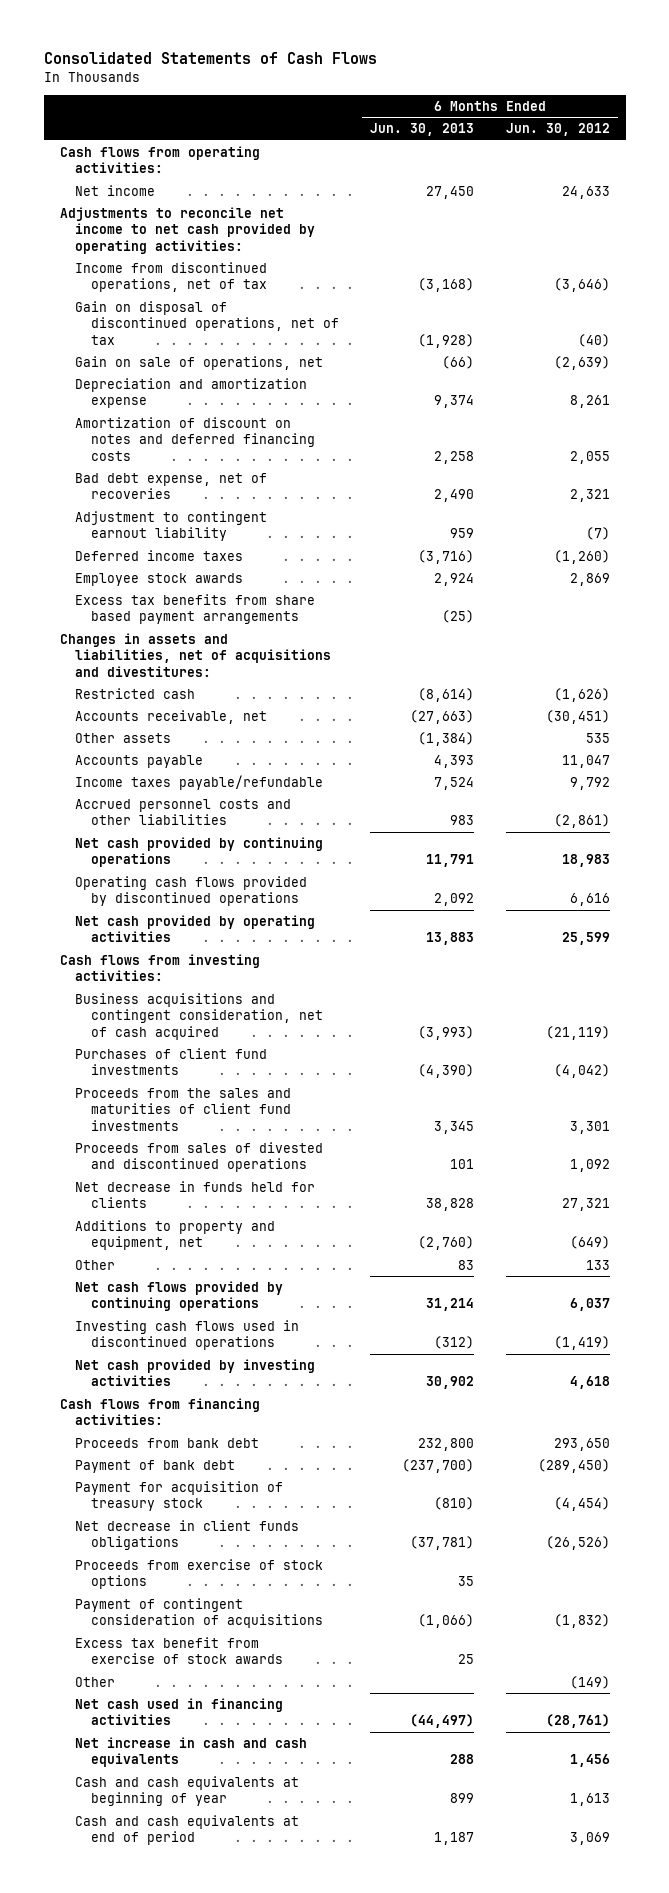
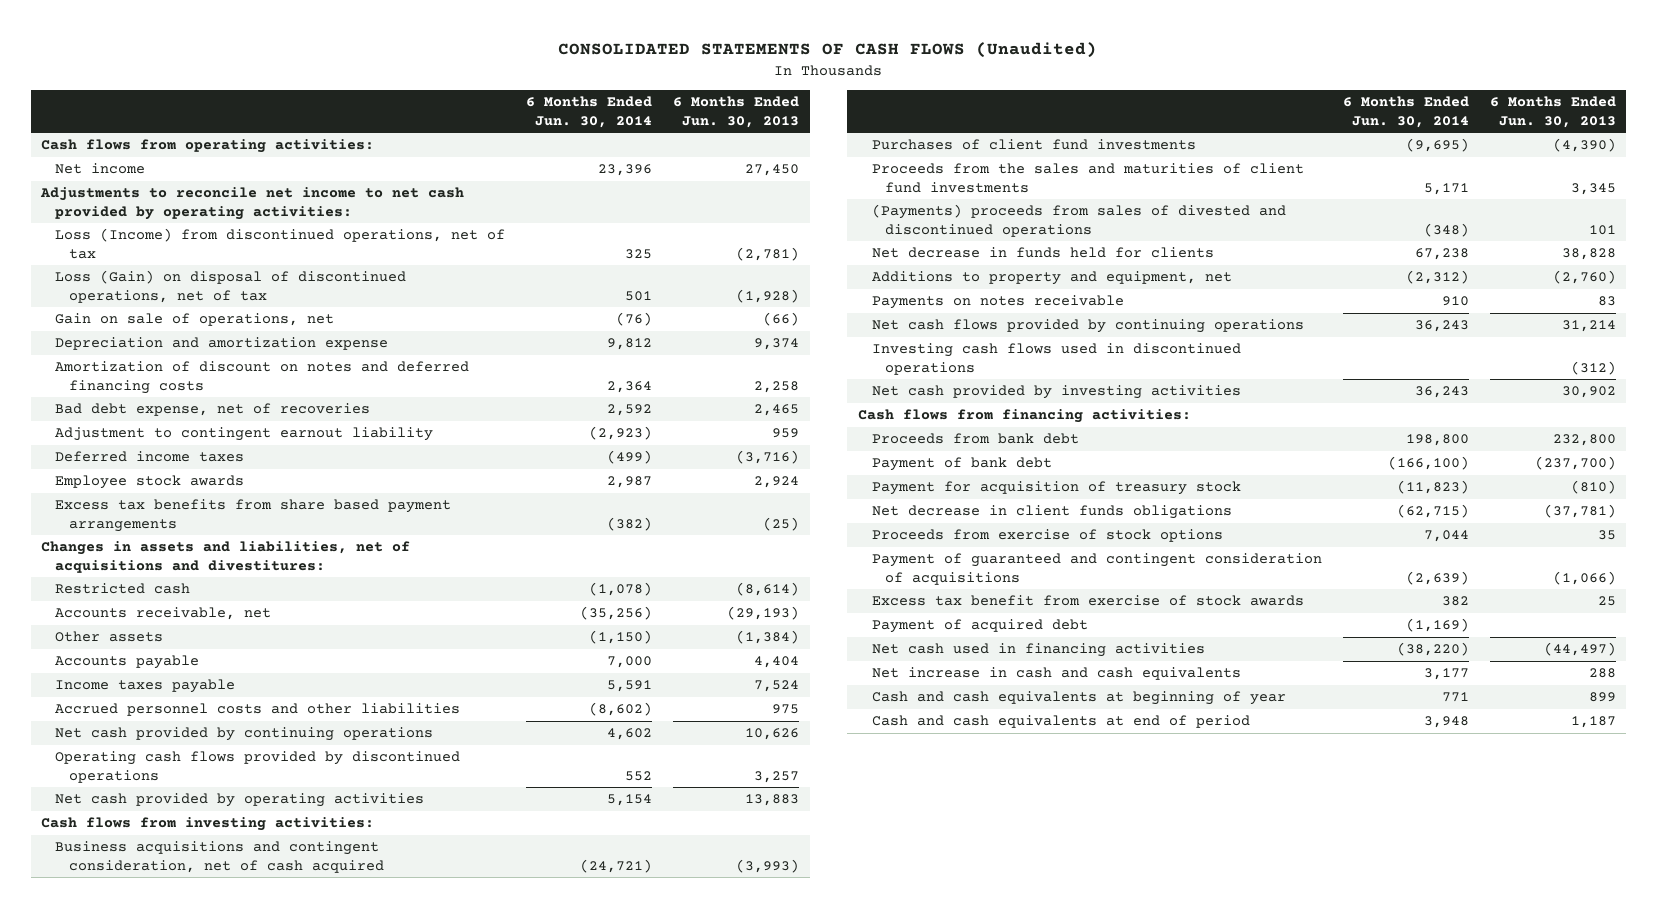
[43,52,377,65] Consolidated Statements of Cash Flows -> [558,42,1098,59] CONSOLIDATED STATEMENTS OF CASH FLOWS (Unaudited)
[505,123,610,137] Jun. 30, 2012 -> none
none -> [526,96,653,128] 6 Months Ended Jun. 30, 2014
[75,262,268,293] Income from discontinued operations, net of tax -> [54,228,505,259] Loss (Income) from discontinued operations, net of tax
[418,278,475,293] (3,168) -> [736,246,800,261] (2,781)
[75,301,339,345] Gain on disposal of discontinued operations, net of tax -> [54,270,406,303] Loss (Gain) on disposal of discontinued operations, net of tax
[434,489,475,503] 2,490 -> [754,404,800,417] 2,465
[410,710,475,725] (27,663) -> [727,606,800,621] (29,193)
[434,755,475,769] 4,393 -> [754,656,800,669] 4,404
[75,775,324,791] Income taxes payable/refundable -> [54,679,235,694] Income taxes payable
[450,815,475,826] 983 -> [772,704,800,715] 975
[426,854,475,868] 11,791 -> [745,728,800,741] 10,626
[434,893,475,907] 2,092 -> [754,770,800,783] 3,257
[75,1142,324,1173] Proceeds from sales of divested and discontinued operations -> [871,204,1286,237] (Payments) proceeds from sales of divested and discontinued operations
[75,1260,116,1271] Other -> [871,295,1124,310] Payments on notes receivable
[75,1598,323,1629] Payment of contingent consideration of acquisitions -> [871,553,1322,585] Payment of guaranteed and contingent consideration of acquisitions
[75,1677,116,1688] Other -> [871,619,1088,634] Payment of acquired debt

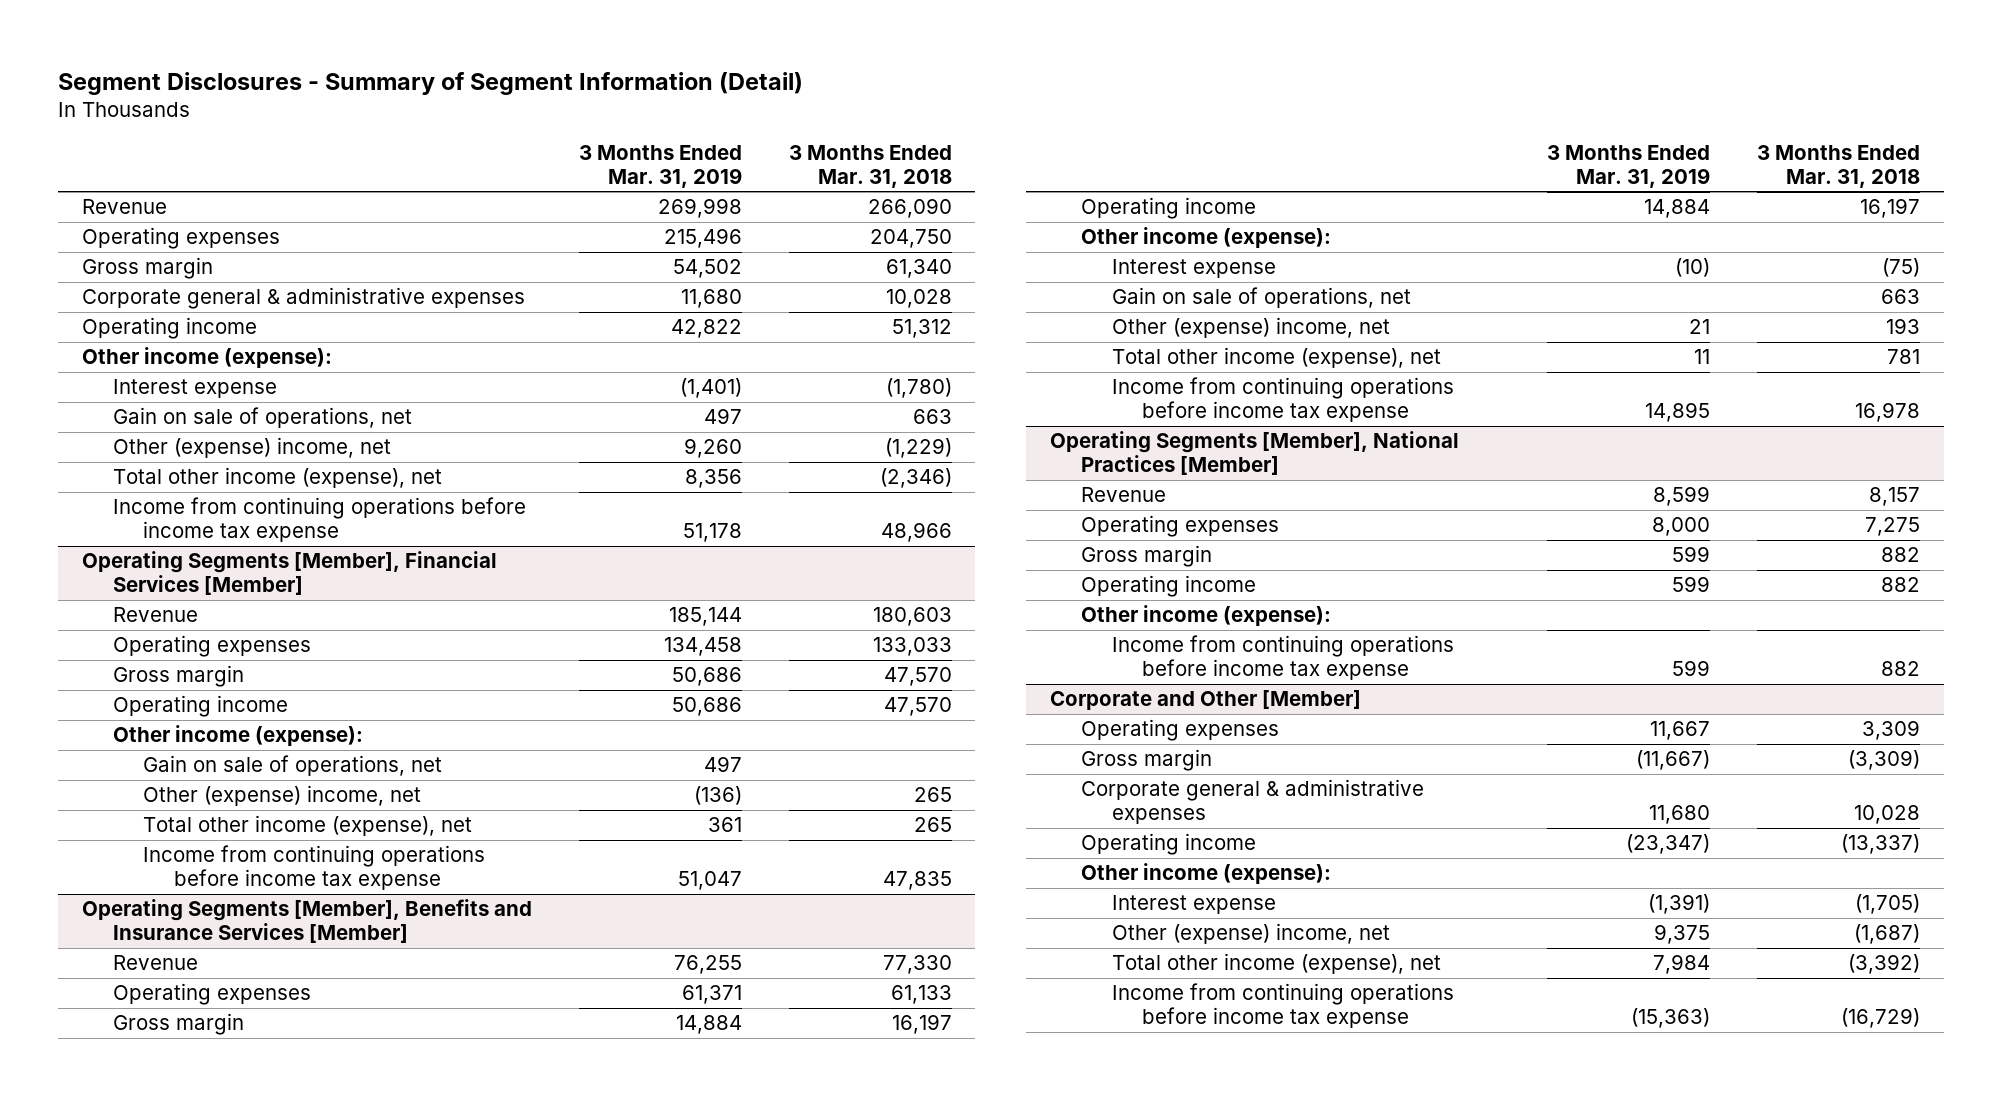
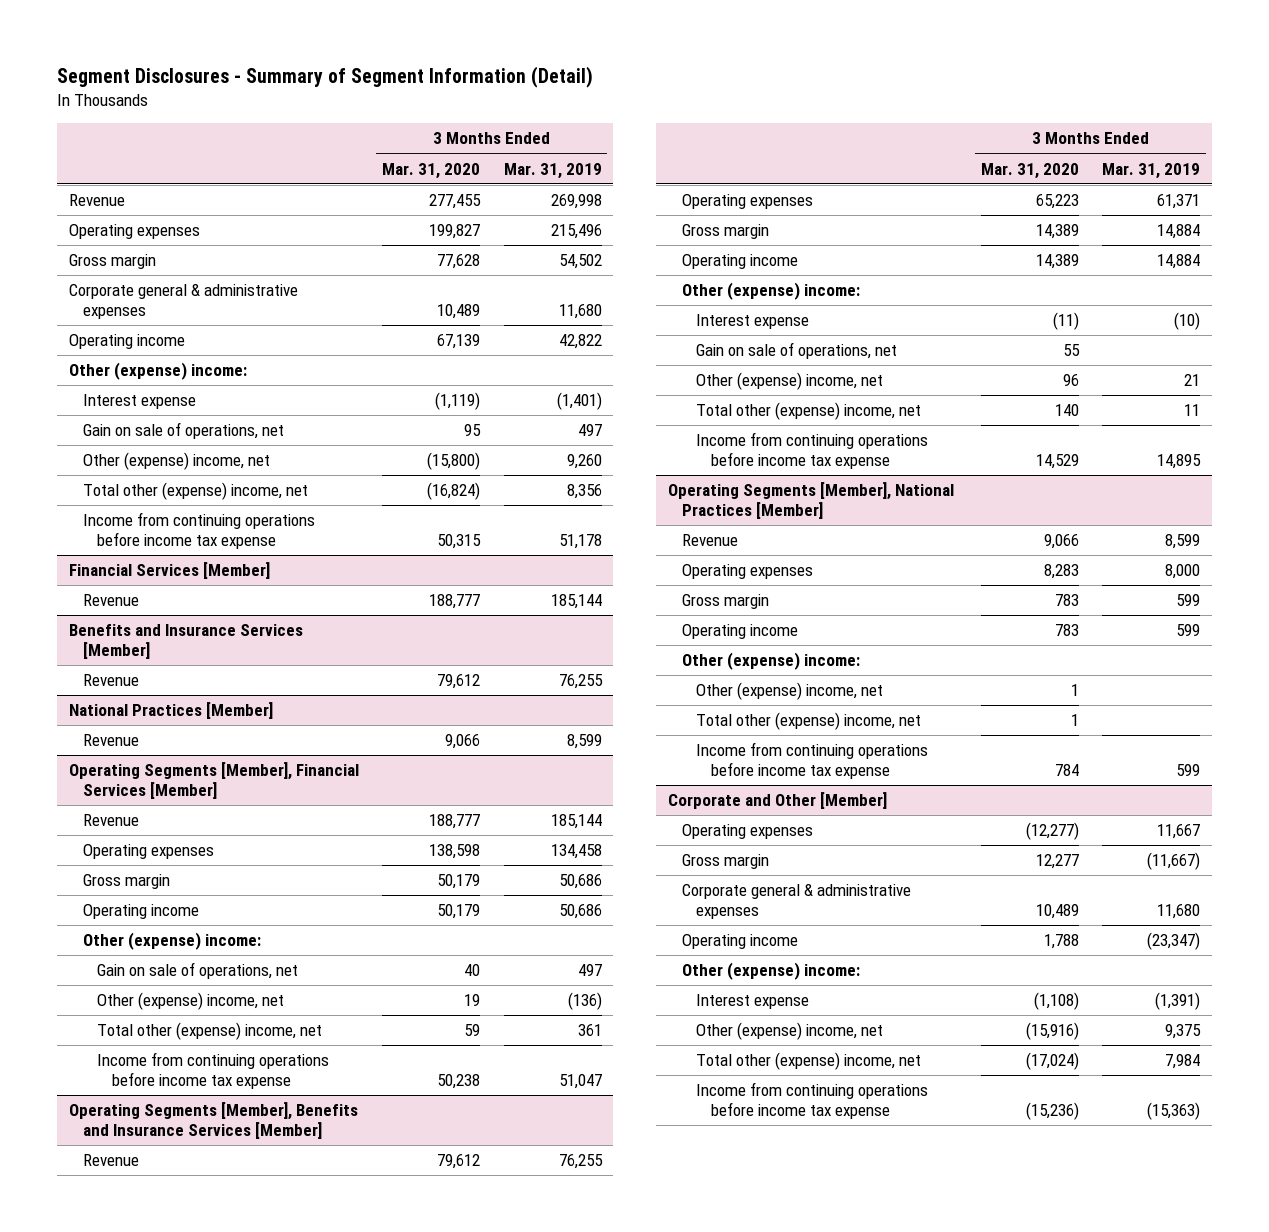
[788,145,952,189] 3 Months Ended Mar. 31, 2018 -> none
none -> [382,162,481,179] Mar. 31, 2020
[81,347,332,369] Other income (expense): -> [68,362,247,381] Other (expense) income:
[112,467,442,489] Total other income (expense), net -> [83,482,309,501] Total other (expense) income, net
none -> [68,562,270,580] Financial Services [Member]
none -> [83,594,140,607] Revenue
none -> [68,624,303,660] Benefits and Insurance Services [Member]
none -> [83,674,140,687] Revenue
none -> [68,702,273,720] National Practices [Member]
none -> [83,734,140,747] Revenue
[112,725,363,747] Other income (expense): -> [83,932,262,951] Other (expense) income:
[143,815,473,837] Total other income (expense), net -> [97,1022,323,1041] Total other (expense) income, net
[1080,227,1331,249] Other income (expense): -> [681,282,860,301] Other (expense) income:
[1111,347,1441,369] Total other income (expense), net -> [696,402,922,421] Total other (expense) income, net
[1080,605,1331,627] Other income (expense): -> [681,652,860,671] Other (expense) income:
none -> [696,682,884,701] Other (expense) income, net
none -> [696,712,922,731] Total other (expense) income, net
[1080,863,1331,885] Other income (expense): -> [681,962,860,981] Other (expense) income:
[1111,953,1441,975] Total other income (expense), net -> [696,1052,922,1071] Total other (expense) income, net

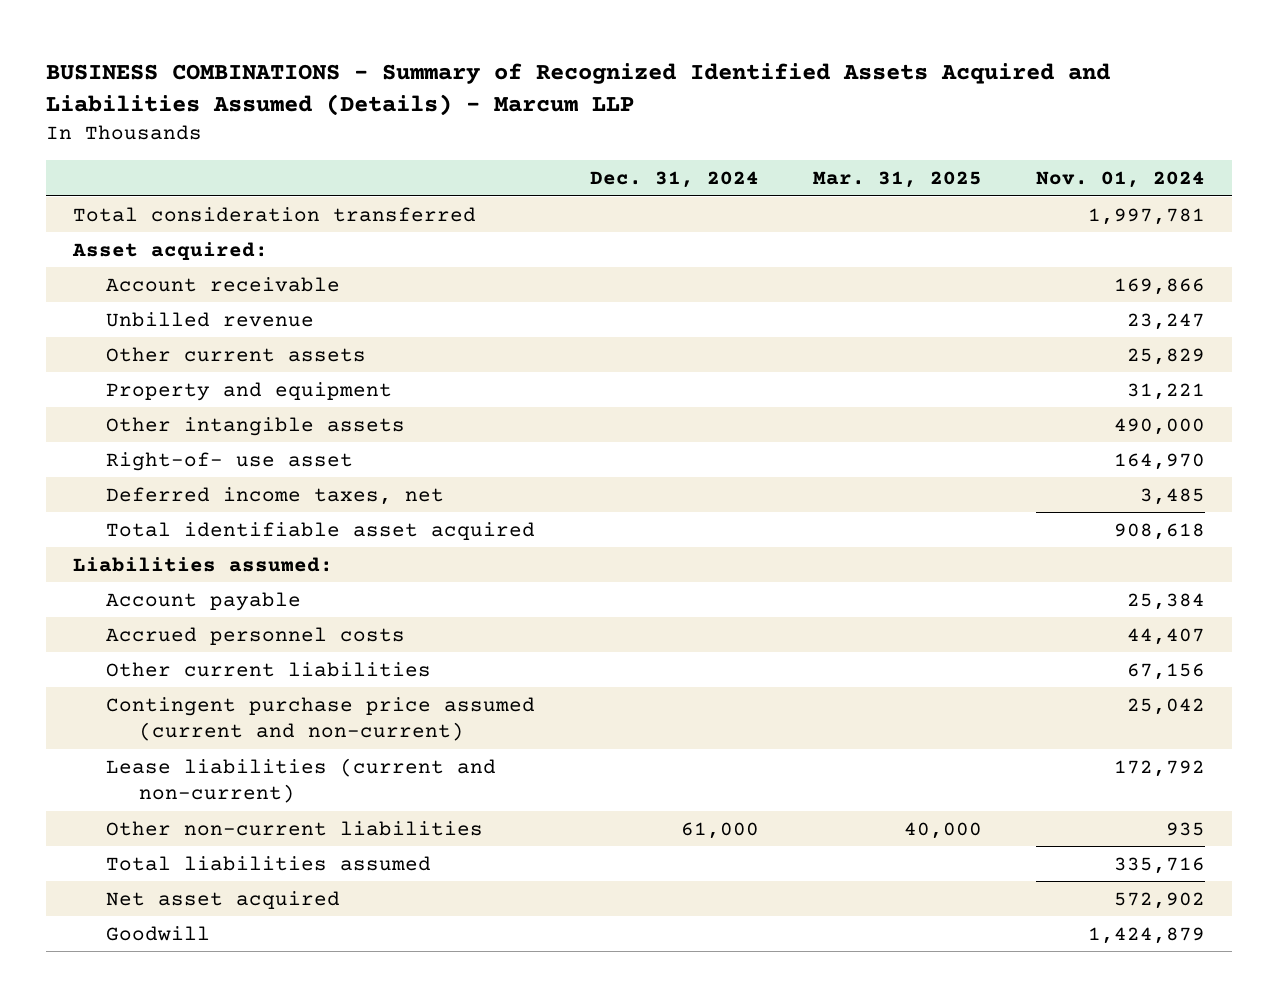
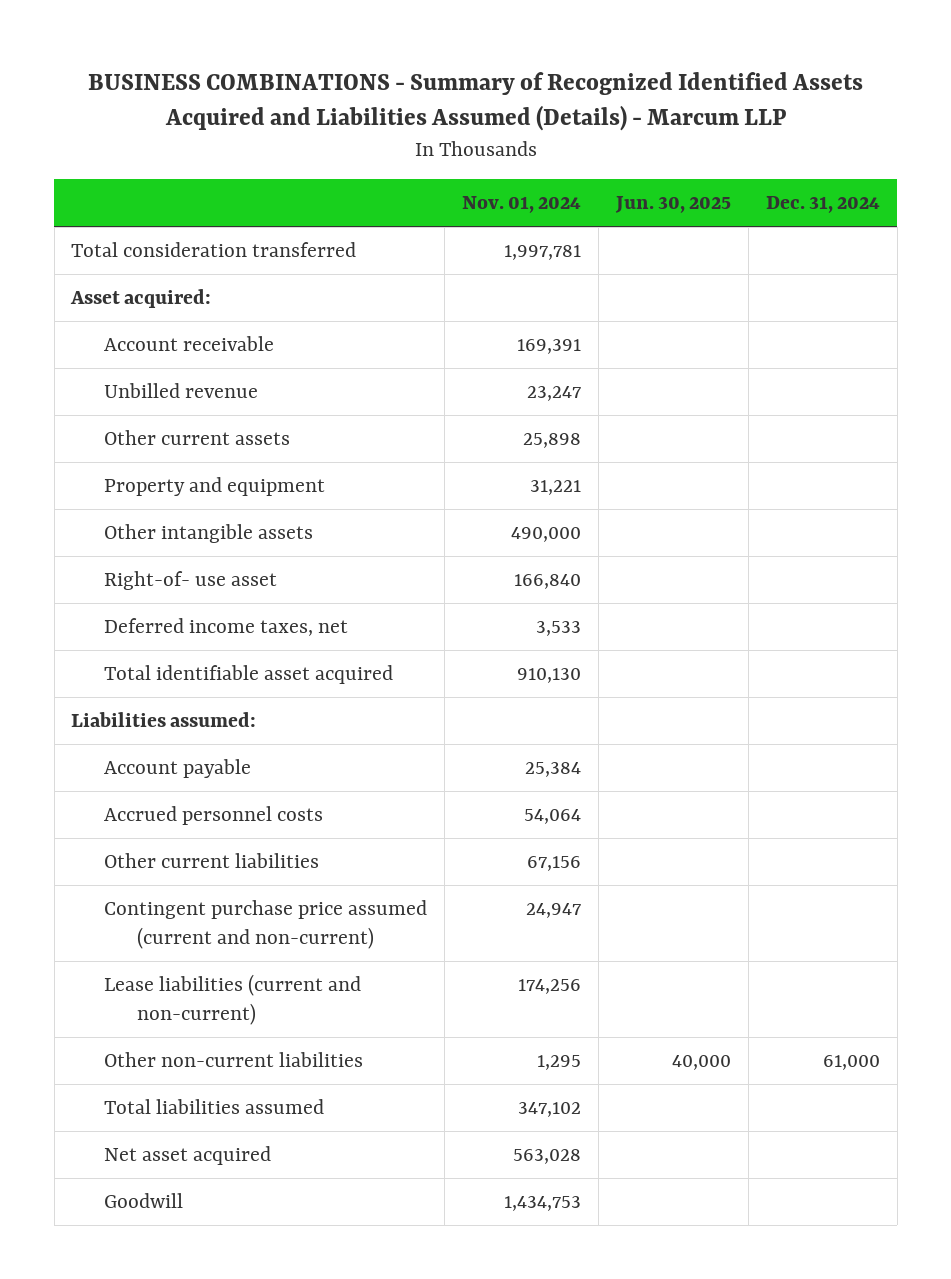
[812,171,982,189] Mar. 31, 2025 -> none
none -> [614,196,731,214] Jun. 30, 2025
[1113,277,1205,295] 169,866 -> [517,339,582,355] 169,391
[1126,347,1205,365] 25,829 -> [523,433,582,449] 25,898
[1113,452,1205,470] 164,970 -> [514,574,582,590] 166,840
[1139,487,1205,505] 3,485 -> [536,621,582,637] 3,533
[1113,522,1205,540] 908,618 -> [517,668,582,684] 910,130
[1126,627,1205,645] 44,407 -> [524,809,582,825] 54,064
[1126,697,1205,715] 25,042 -> [526,903,582,919] 24,947
[1113,759,1205,777] 172,792 -> [518,979,582,995] 174,256
[1165,821,1205,836] 935 -> [537,1055,582,1071] 1,295
[1113,856,1205,874] 335,716 -> [518,1102,582,1118] 347,102
[1113,891,1205,909] 572,902 -> [513,1149,582,1165] 563,028
[1087,926,1205,944] 1,424,879 -> [504,1196,582,1212] 1,434,753

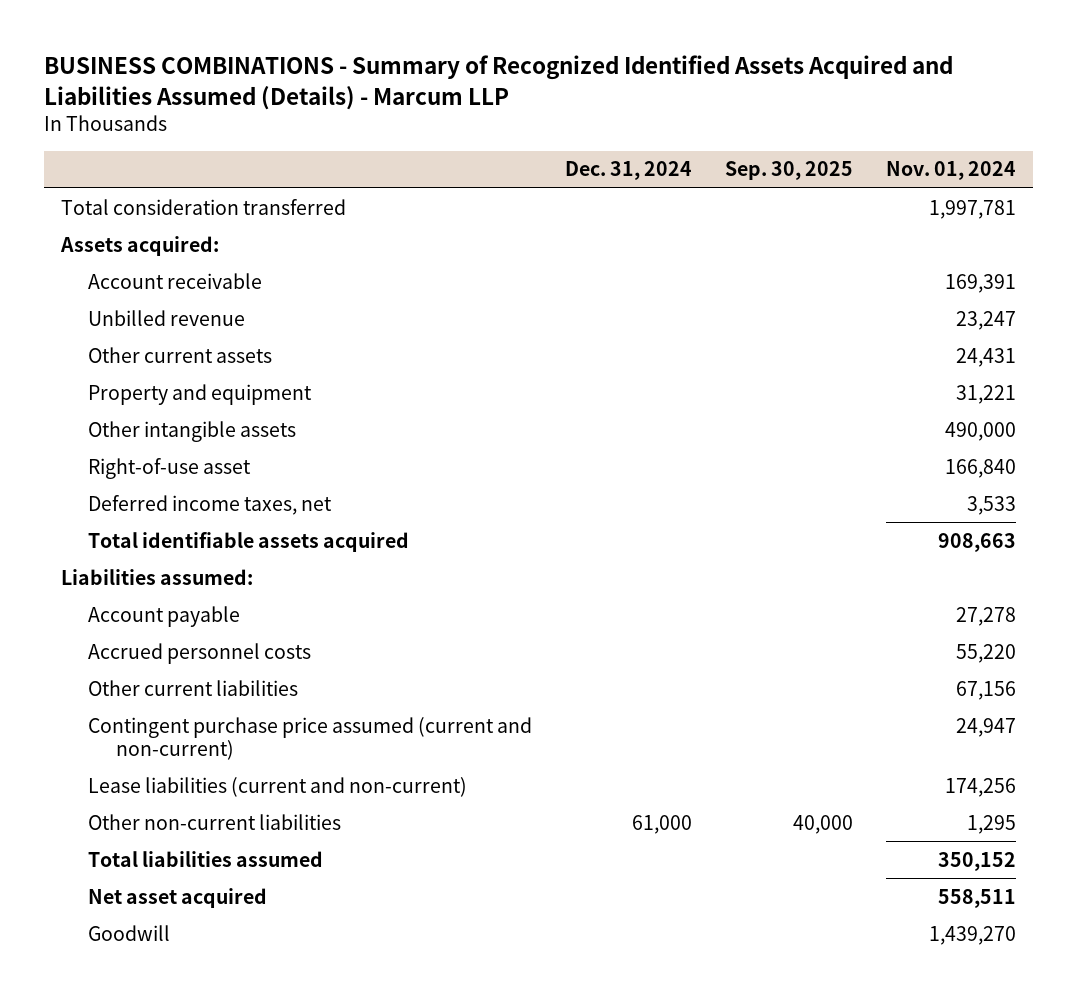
[614,196,731,214] Jun. 30, 2025 -> none
none -> [725,161,854,181] Sep. 30, 2025
[70,289,212,309] Asset acquired: -> [59,235,219,256] Assets acquired:
[523,433,582,449] 25,898 -> [956,347,1017,367] 24,431
[104,571,278,591] Right-of- use asset -> [88,457,252,479] Right-of-use asset
[104,665,394,685] Total identifiable asset acquired -> [88,531,410,552] Total identifiable assets acquired
[517,668,582,684] 910,130 -> [938,532,1017,552] 908,663
[525,762,582,778] 25,384 -> [956,606,1017,626] 27,278
[524,809,582,825] 54,064 -> [956,643,1017,663] 55,220
[518,1102,582,1118] 347,102 -> [938,851,1017,871] 350,152
[513,1149,582,1165] 563,028 -> [938,888,1017,908] 558,511
[504,1196,582,1212] 1,434,753 -> [929,925,1017,945] 1,439,270

